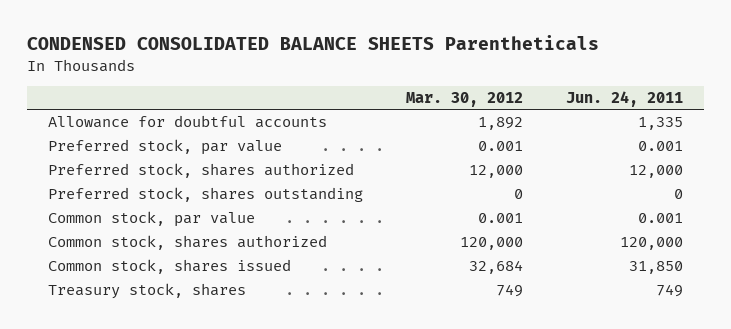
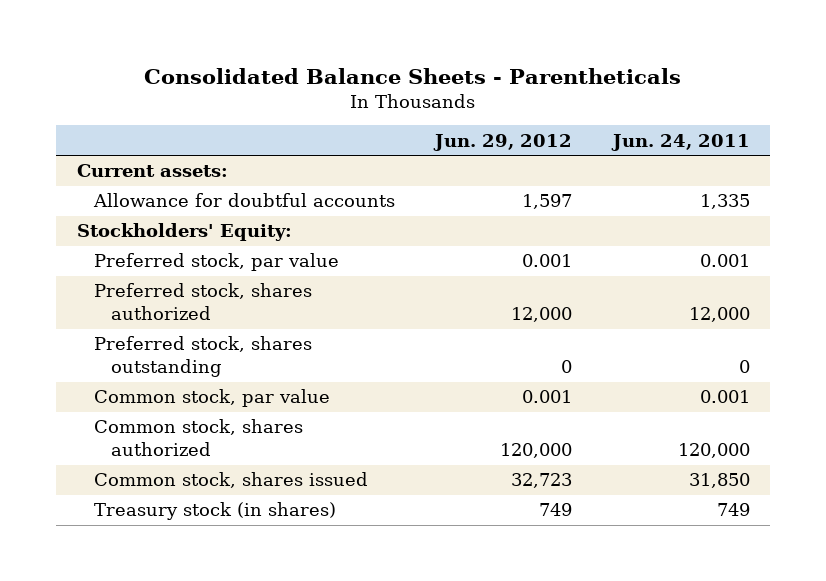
[26,35,599,51] CONDENSED CONSOLIDATED BALANCE SHEETS Parentheticals -> [144,67,682,84] Consolidated Balance Sheets - Parentheticals
[405,91,523,107] Mar. 30, 2012 -> none
none -> [433,133,573,151] Jun. 29, 2012
none -> [76,164,228,178] Current assets:
none -> [76,223,292,242] Stockholders' Equity:
[48,283,247,300] Treasury stock, shares -> [93,502,336,521] Treasury stock (in shares)

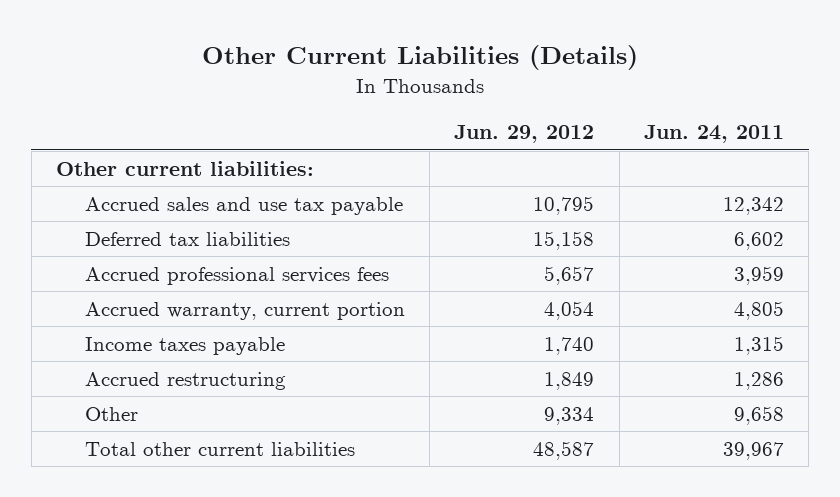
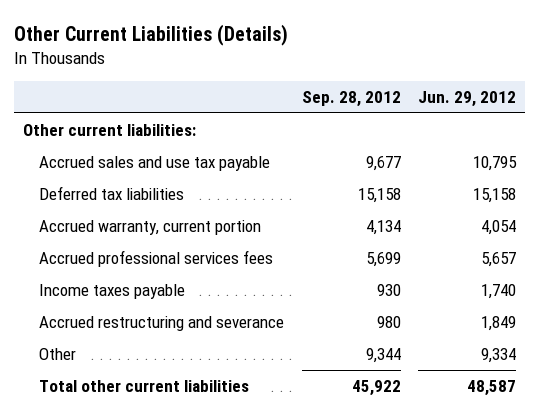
[644,125,785,144] Jun. 24, 2011 -> none
none -> [301,90,401,107] Sep. 28, 2012
[84,266,389,285] Accrued professional services fees -> [39,250,274,268] Accrued professional services fees
[84,371,286,390] Accrued restructuring -> [39,316,285,332] Accrued restructuring and severance

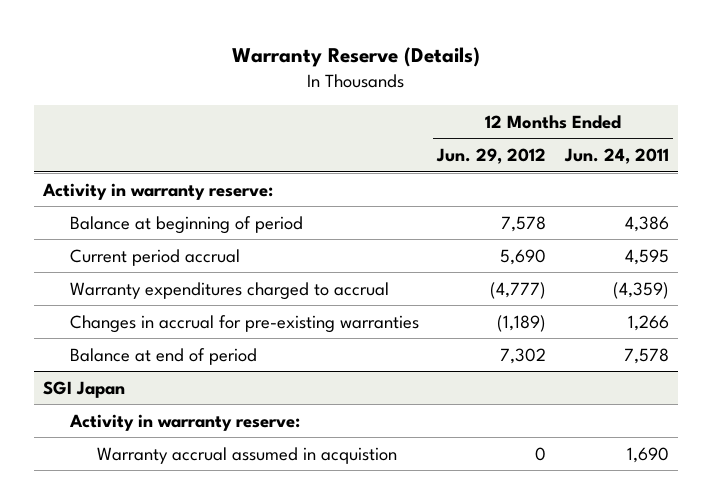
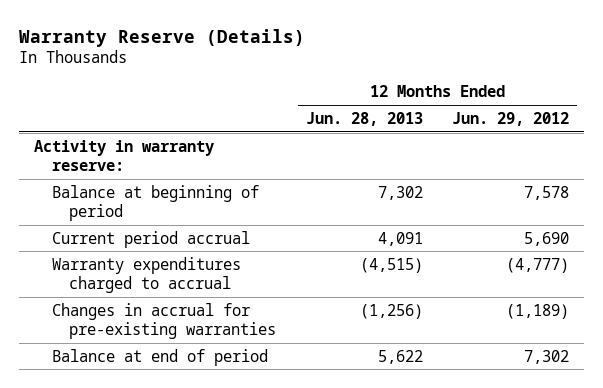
[563,147,669,164] Jun. 24, 2011 -> none
none -> [305,111,423,126] Jun. 28, 2013
[42,380,125,398] SGI Japan -> none
[69,413,301,431] Activity in warranty reserve: -> none
[97,446,398,464] Warranty accrual assumed in acquistion -> none

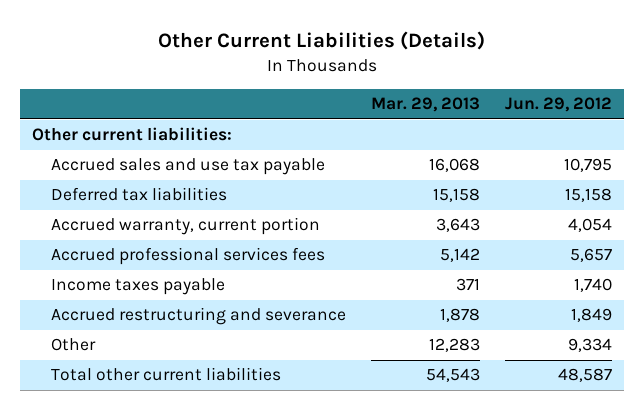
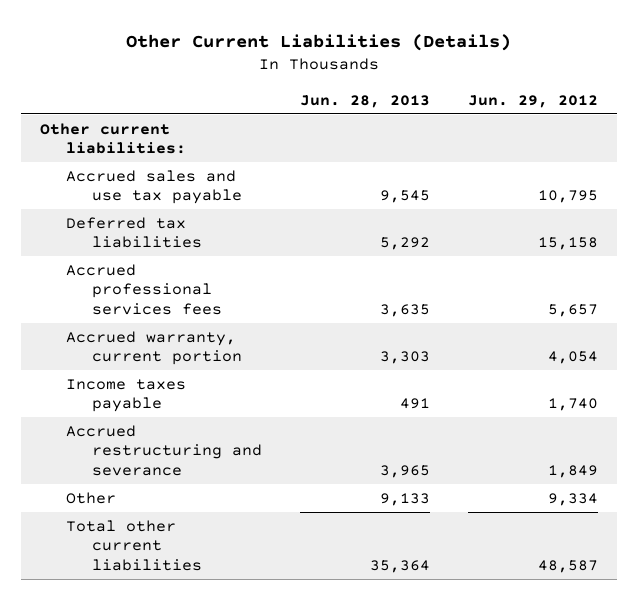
[371,97,481,113] Mar. 29, 2013 -> none
none -> [299,94,430,108] Jun. 28, 2013
[51,217,321,236] Accrued warranty, current portion -> [65,330,242,366] Accrued warranty, current portion

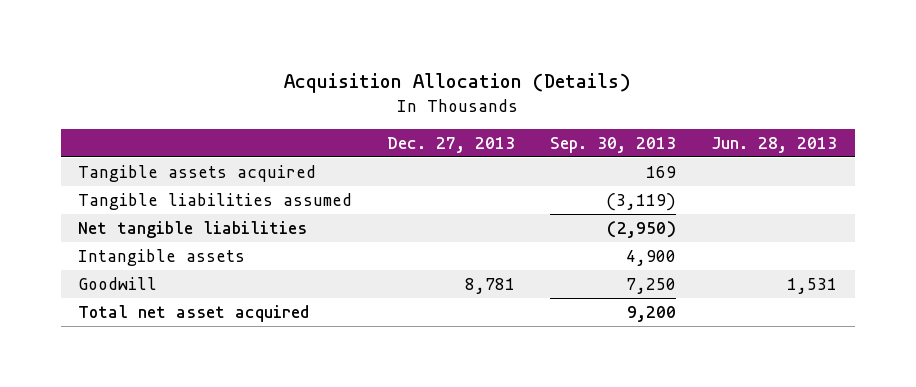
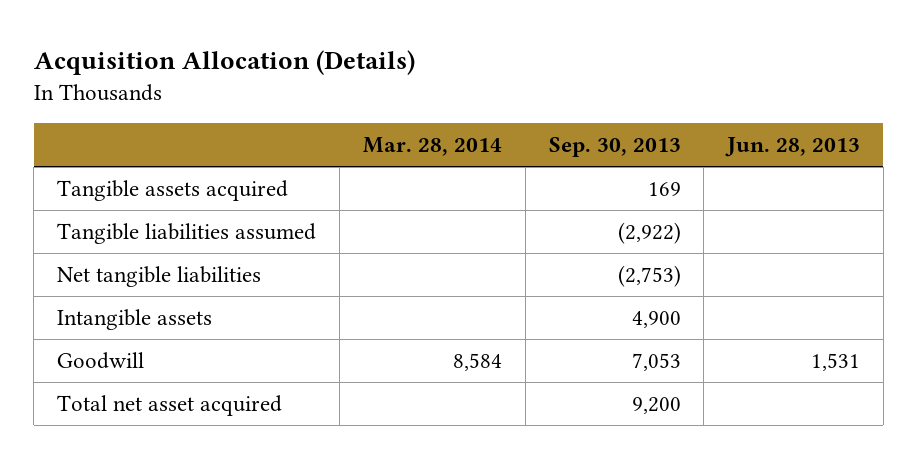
[387,137,516,154] Dec. 27, 2013 -> none
none -> [362,137,502,157] Mar. 28, 2014
[606,192,677,211] (3,119) -> [617,221,681,244] (2,922)
[607,220,677,238] (2,950) -> [617,264,681,287] (2,753)
[626,277,677,294] 7,250 -> [631,352,681,371] 7,053

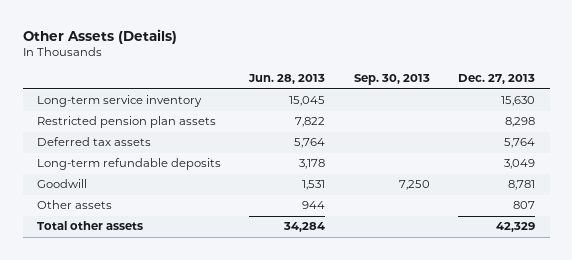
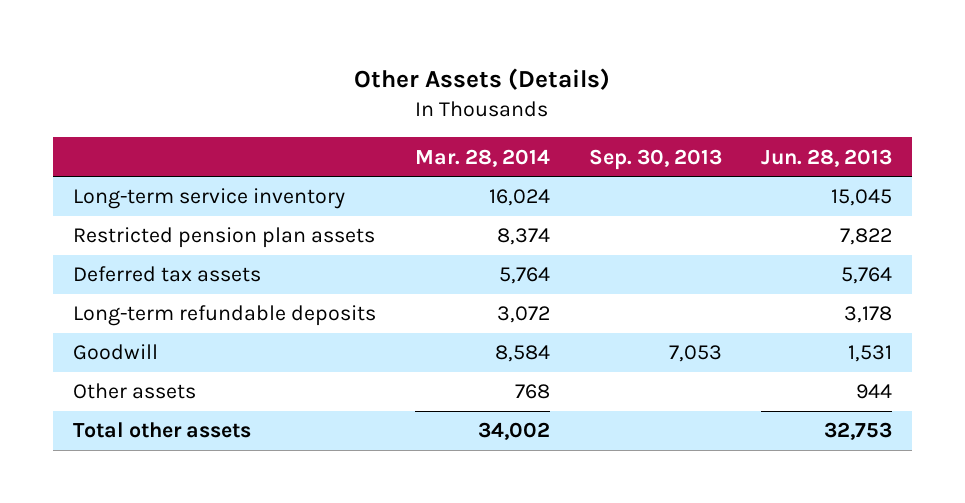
[458,74,536,85] Dec. 27, 2013 -> none
none -> [414,148,550,167] Mar. 28, 2014
[398,180,430,191] 7,250 -> [668,345,722,363] 7,053
[283,222,326,233] 34,284 -> [823,422,892,441] 32,753

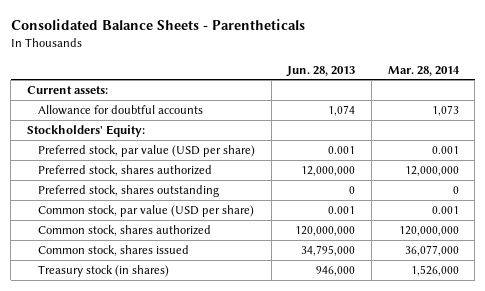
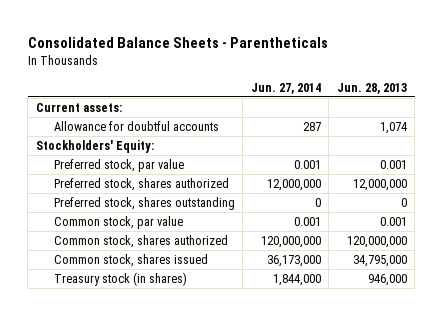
[387,65,460,76] Mar. 28, 2014 -> none
none -> [250,82,321,94] Jun. 27, 2014
[38,144,256,157] Preferred stock, par value (USD per share) -> [53,159,184,173] Preferred stock, par value
[38,204,255,217] Common stock, par value (USD per share) -> [53,216,183,230] Common stock, par value

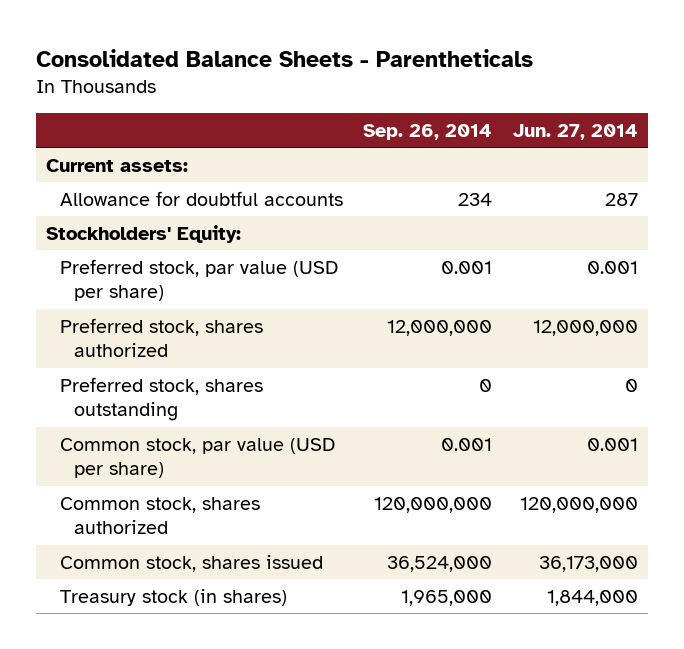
[336,82,407,94] Jun. 28, 2013 -> none
none -> [363,123,493,140] Sep. 26, 2014
[53,159,184,173] Preferred stock, par value -> [60,258,339,302] Preferred stock, par value (USD per share)
[53,216,183,230] Common stock, par value -> [60,437,336,479] Common stock, par value (USD per share)

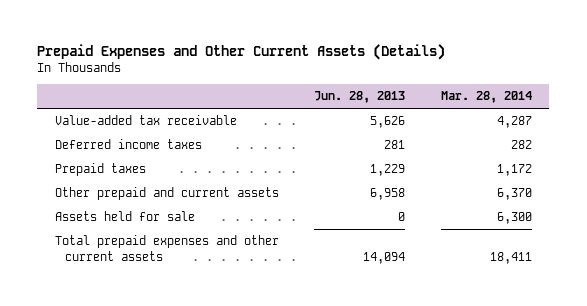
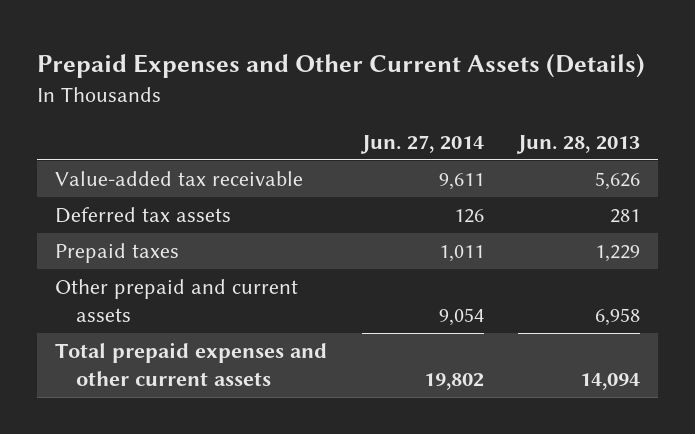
[440,91,532,104] Mar. 28, 2014 -> none
none -> [359,134,484,154] Jun. 27, 2014
[55,139,203,150] Deferred income taxes -> [54,207,231,224] Deferred tax assets
[55,211,196,222] Assets held for sale -> none

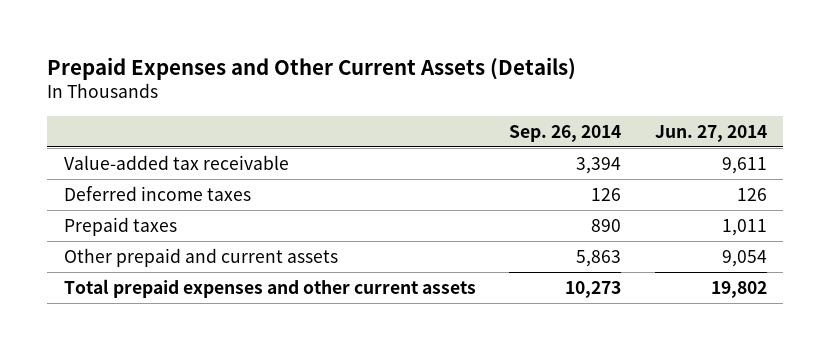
[516,134,641,154] Jun. 28, 2013 -> none
none -> [509,124,622,142] Sep. 26, 2014
[54,207,231,224] Deferred tax assets -> [63,185,251,201] Deferred income taxes

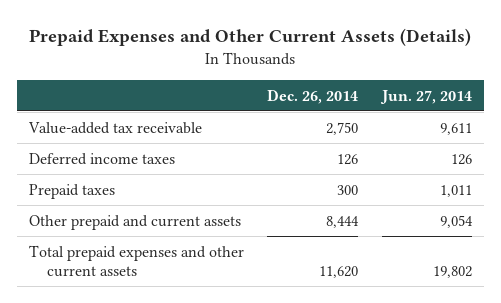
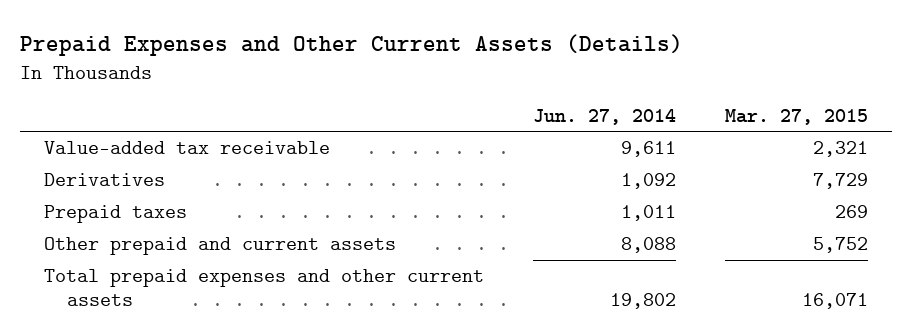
[267,88,359,104] Dec. 26, 2014 -> none
none -> [724,108,868,125] Mar. 27, 2015
[28,152,175,165] Deferred income taxes -> none
none -> [44,173,166,187] Derivatives
[440,214,474,228] 9,054 -> [620,237,676,254] 8,088

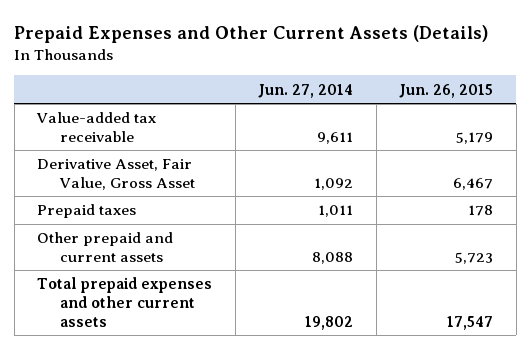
[724,108,868,125] Mar. 27, 2015 -> none
none -> [399,83,494,98] Jun. 26, 2015
[44,173,166,187] Derivatives -> [37,159,195,191] Derivative Asset, Fair Value, Gross Asset

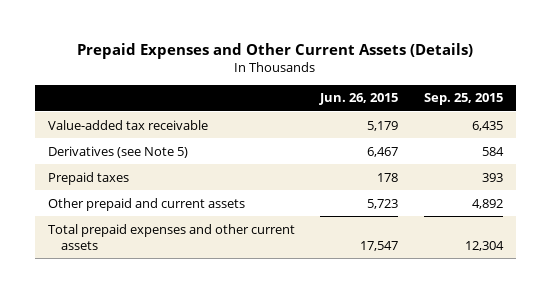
[258,83,354,98] Jun. 27, 2014 -> none
none -> [423,93,503,106] Sep. 25, 2015
[37,159,195,191] Derivative Asset, Fair Value, Gross Asset -> [47,145,188,158] Derivatives (see Note 5)

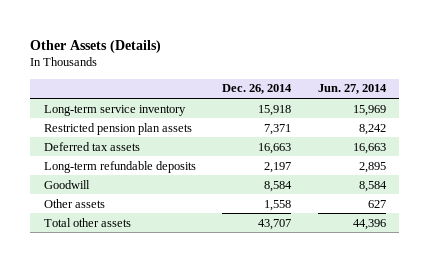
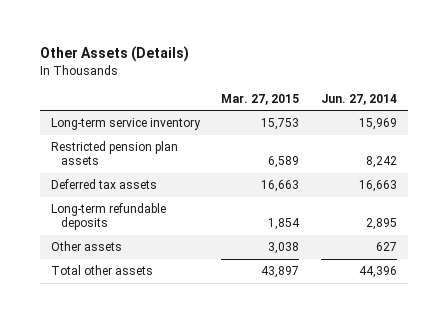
[222,84,293,95] Dec. 26, 2014 -> none
none -> [221,93,300,105] Mar. 27, 2015
[43,179,90,189] Goodwill -> none

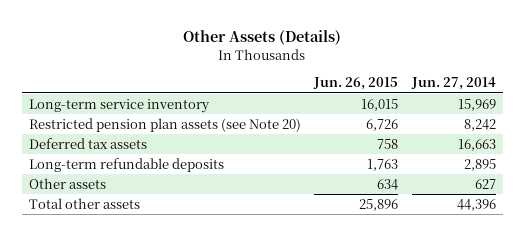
[221,93,300,105] Mar. 27, 2015 -> none
none -> [313,77,399,91] Jun. 26, 2015
[50,141,178,166] Restricted pension plan assets -> [29,117,302,132] Restricted pension plan assets (see Note 20)

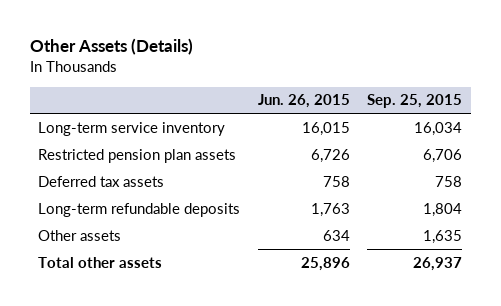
[410,77,496,91] Jun. 27, 2014 -> none
none -> [367,94,463,109] Sep. 25, 2015
[29,117,302,132] Restricted pension plan assets (see Note 20) -> [38,148,237,163] Restricted pension plan assets

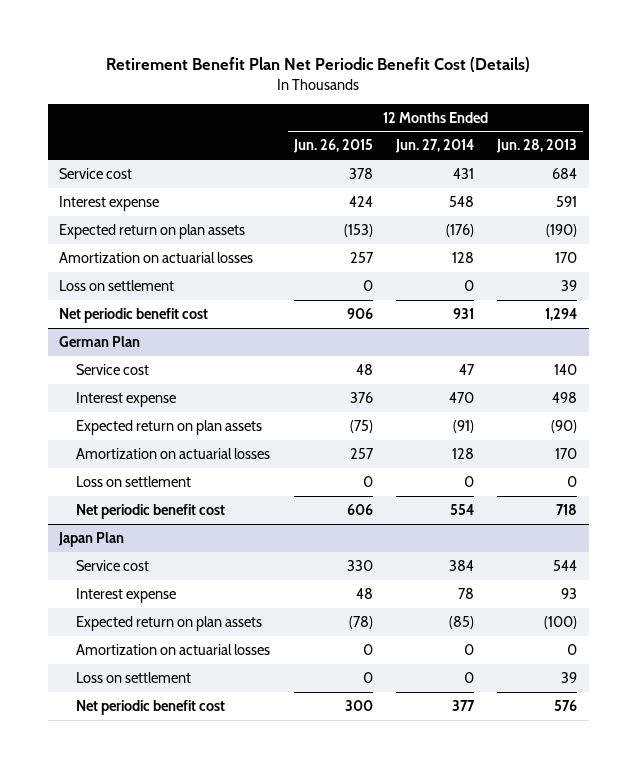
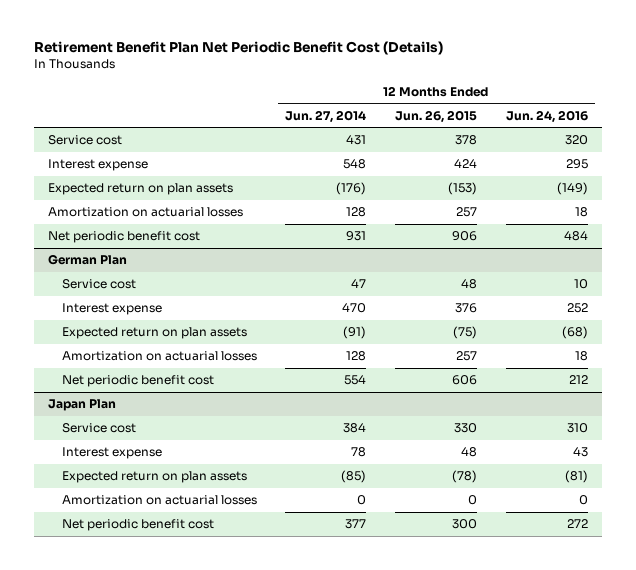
[496,139,578,154] Jun. 28, 2013 -> none
none -> [505,109,588,123] Jun. 24, 2016
[59,279,175,291] Loss on settlement -> none
[76,475,192,487] Loss on settlement -> none
[76,671,192,683] Loss on settlement -> none

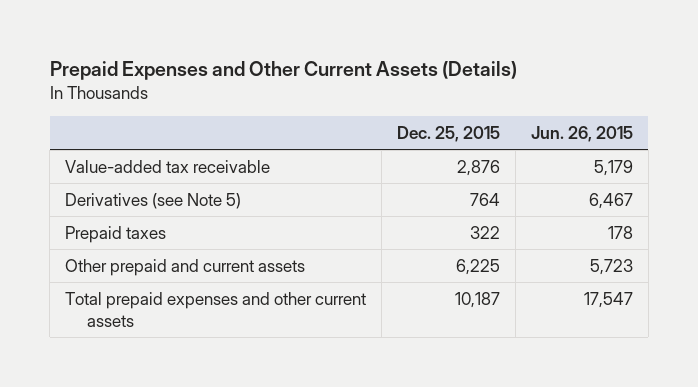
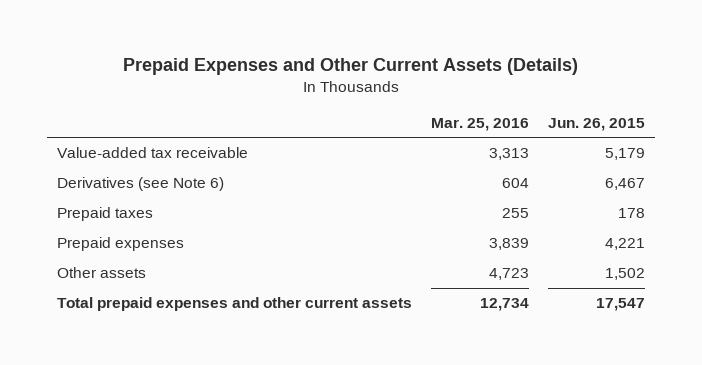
[397,125,501,142] Dec. 25, 2015 -> none
none -> [431,117,530,131] Mar. 25, 2016
[65,192,242,209] Derivatives (see Note 5) -> [56,177,224,192] Derivatives (see Note 6)
none -> [56,237,184,252] Prepaid expenses
[65,258,306,276] Other prepaid and current assets -> [56,267,146,279] Other assets
[589,258,633,275] 5,723 -> [605,268,646,281] 1,502

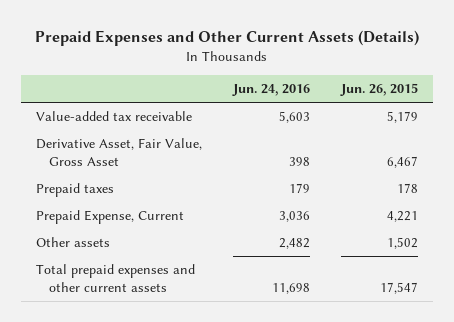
[431,117,530,131] Mar. 25, 2016 -> none
none -> [231,84,310,97] Jun. 24, 2016
[56,177,224,192] Derivatives (see Note 6) -> [36,138,203,167] Derivative Asset, Fair Value, Gross Asset
[56,237,184,252] Prepaid expenses -> [36,210,185,225] Prepaid Expense, Current

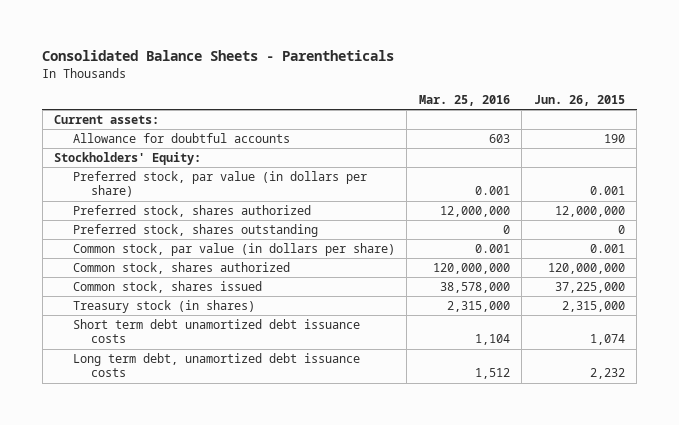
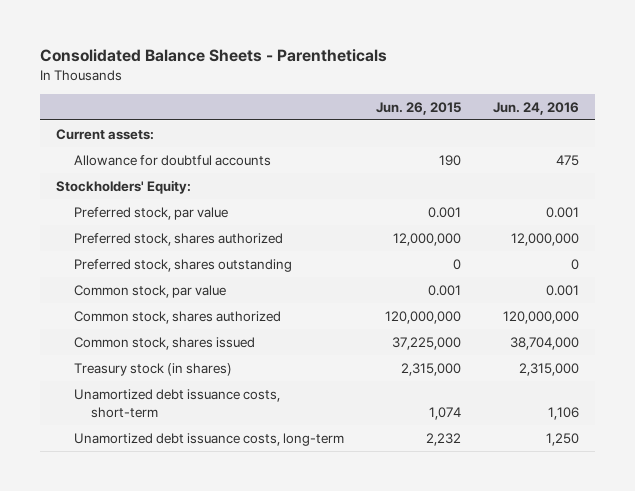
[418,94,510,106] Mar. 25, 2016 -> none
none -> [493,101,580,115] Jun. 24, 2016
[72,171,367,198] Preferred stock, par value (in dollars per share) -> [73,207,228,221] Preferred stock, par value
[72,243,395,257] Common stock, par value (in dollars per share) -> [73,285,226,299] Common stock, par value
[72,319,360,344] Short term debt unamortized debt issuance costs -> [73,389,280,418] Unamortized debt issuance costs, short-term
[72,353,360,378] Long term debt, unamortized debt issuance costs -> [73,433,344,447] Unamortized debt issuance costs, long-term

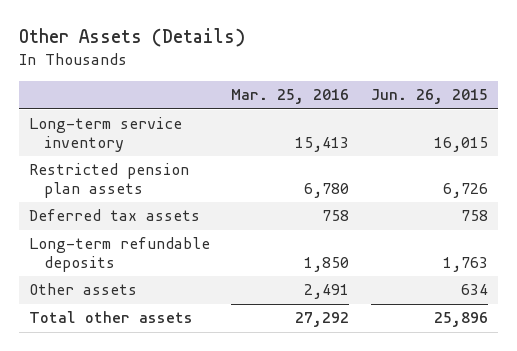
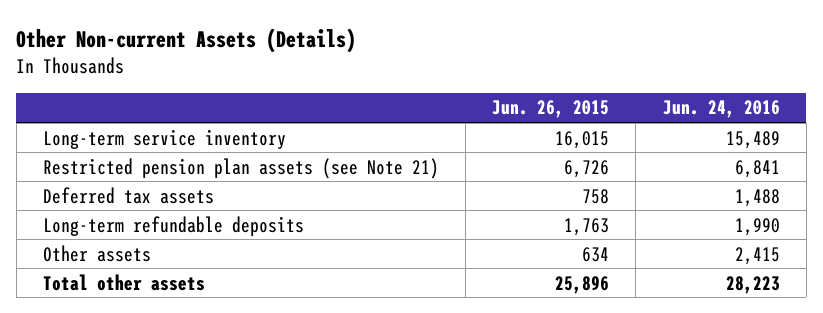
[18,28,245,48] Other Assets (Details) -> [16,27,357,53] Other Non-current Assets (Details)
[231,89,350,105] Mar. 25, 2016 -> none
none -> [662,100,780,119] Jun. 24, 2016
[29,163,190,198] Restricted pension plan assets -> [42,157,439,179] Restricted pension plan assets (see Note 21)

